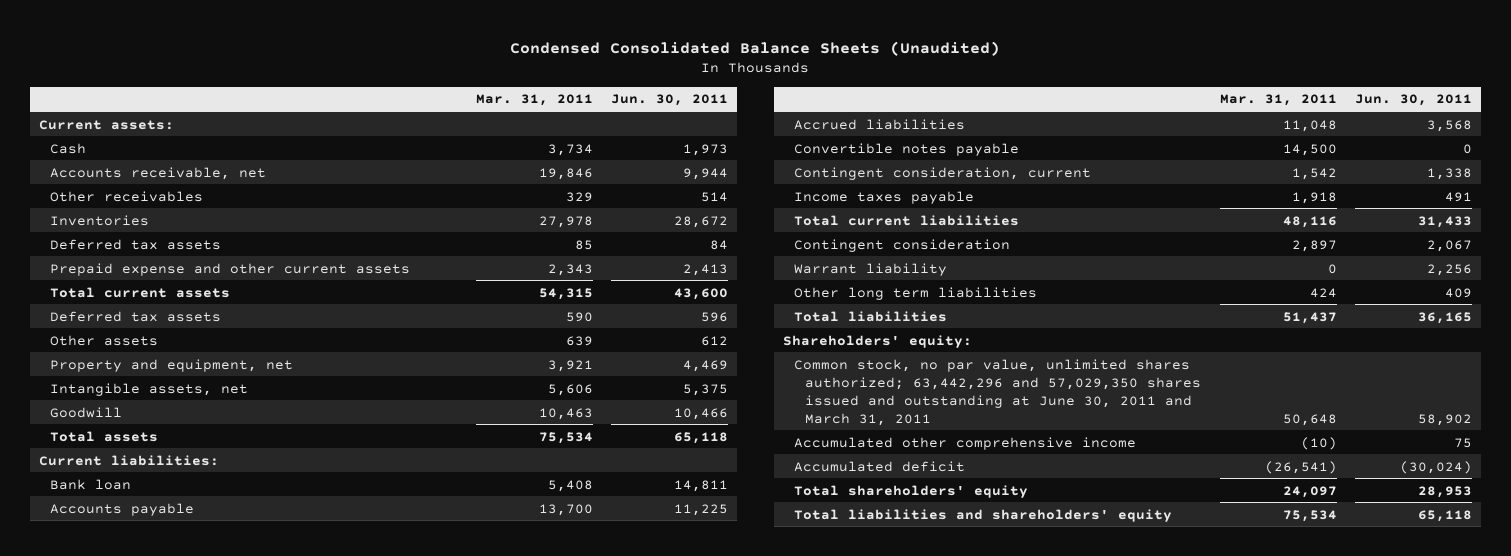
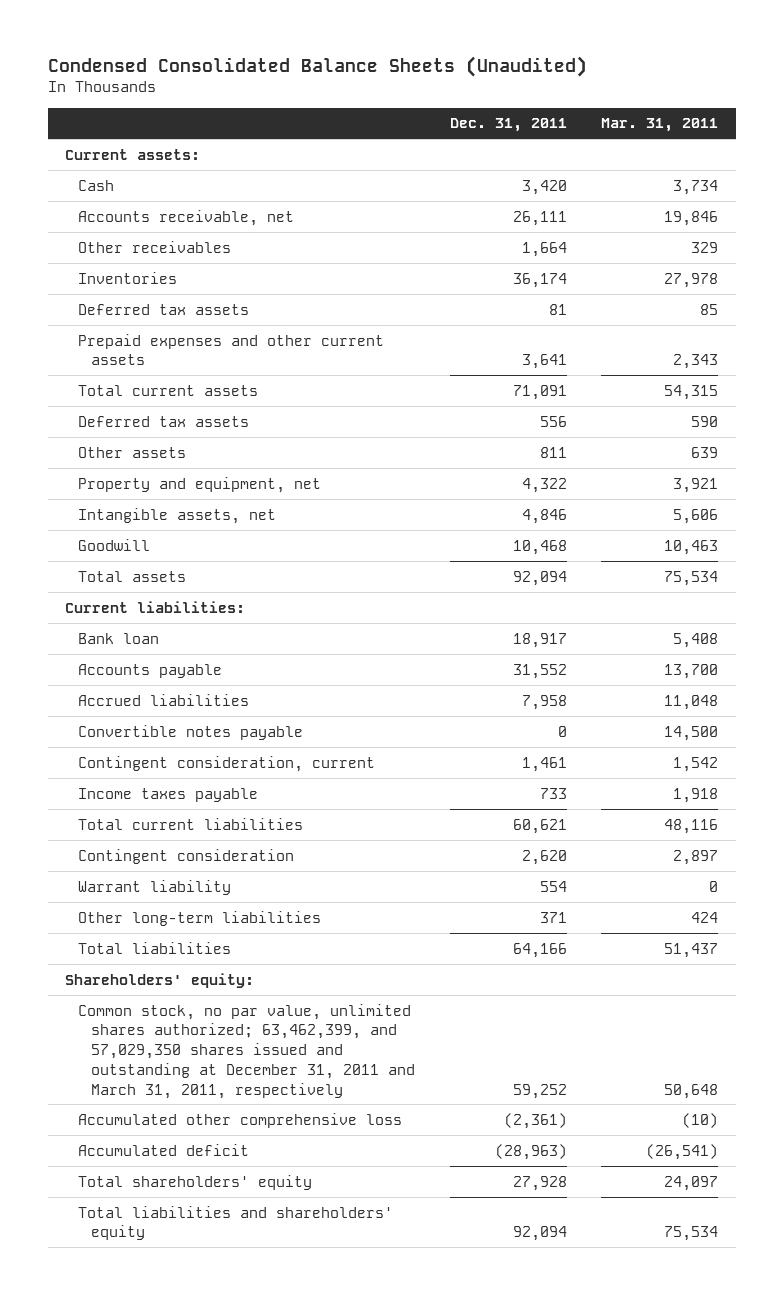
[611,94,729,107] Jun. 30, 2011 -> none
none -> [449,118,567,133] Dec. 31, 2011
[50,262,411,276] Prepaid expense and other current assets -> [78,333,385,366] Prepaid expenses and other current assets
[793,286,1037,300] Other long term liabilities -> [78,910,322,926] Other long-term liabilities
[793,358,1202,426] Common stock, no par value, unlimited shares authorized; 63,442,296 and 57,029,350 shares issued and outstanding at June 30, 2011 and March 31, 2011 -> [78,1003,415,1099] Common stock, no par value, unlimited shares authorized; 63,462,399, and 57,029,350 shares issued and outstanding at December 31, 2011 and March 31, 2011, respectively
[793,436,1136,450] Accumulated other comprehensive income -> [78,1112,403,1128] Accumulated other comprehensive loss

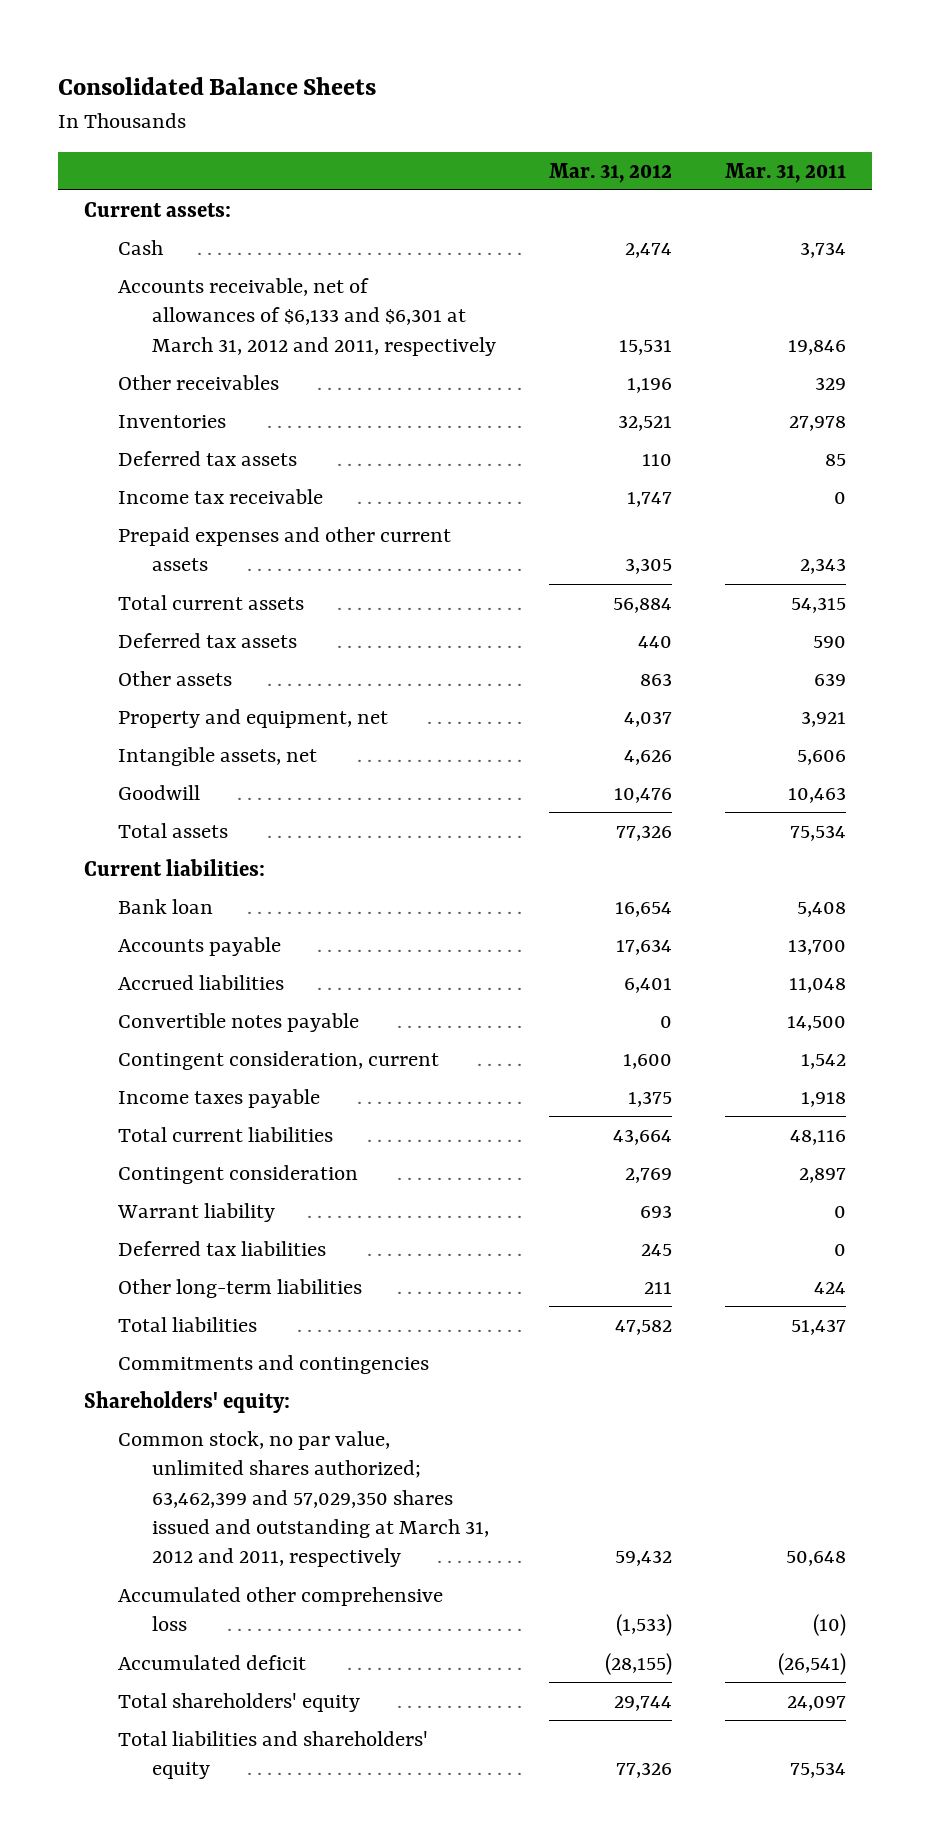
[48,55,588,77] Condensed Consolidated Balance Sheets (Unaudited) -> [57,77,376,96] Consolidated Balance Sheets
[449,118,567,133] Dec. 31, 2011 -> none
none -> [548,162,672,183] Mar. 31, 2012
[78,209,295,226] Accounts receivable, net -> [118,277,496,356] Accounts receivable, net of allowances of $6,133 and $6,301 at March 31, 2012 and 2011, respectively
none -> [118,488,324,504] Income tax receivable
none -> [118,1240,327,1256] Deferred tax liabilities
none -> [118,1354,430,1374] Commitments and contingencies
[78,1003,415,1099] Common stock, no par value, unlimited shares authorized; 63,462,399, and 57,029,350 shares issued and outstanding at December 31, 2011 and March 31, 2011, respectively -> [118,1430,489,1568] Common stock, no par value, unlimited shares authorized; 63,462,399 and 57,029,350 shares issued and outstanding at March 31, 2012 and 2011, respectively

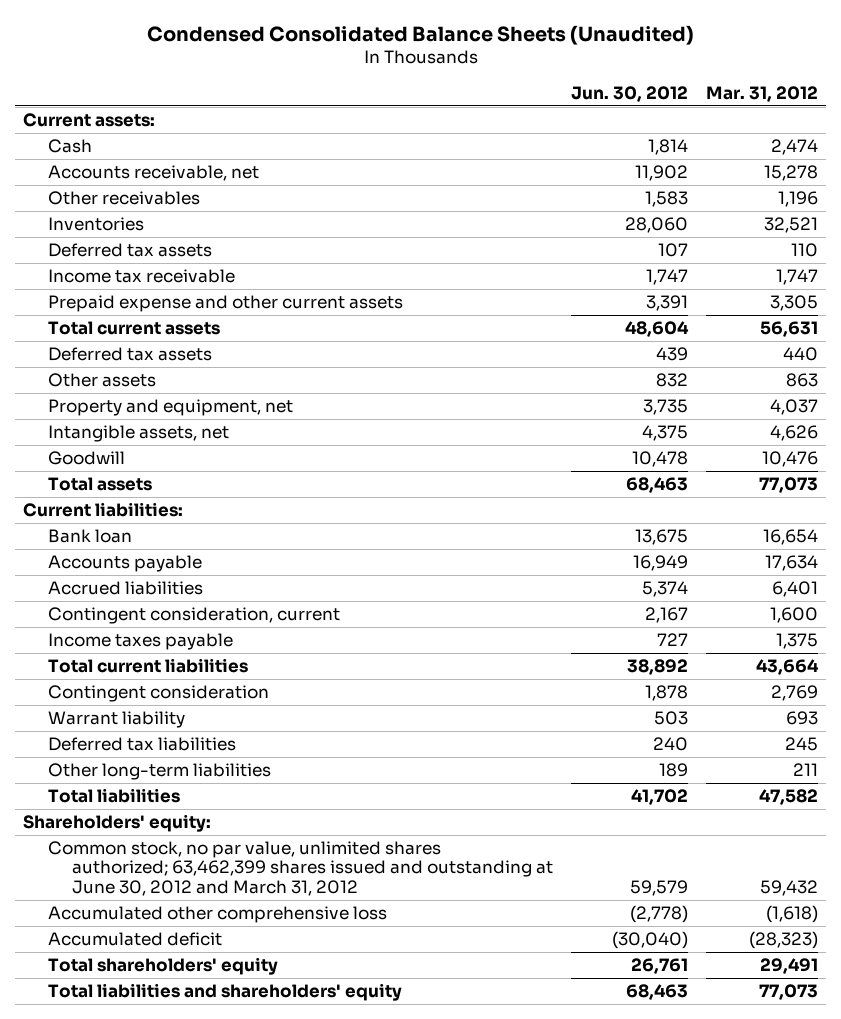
[57,77,376,96] Consolidated Balance Sheets -> [146,24,694,45] Condensed Consolidated Balance Sheets (Unaudited)
[724,162,846,183] Mar. 31, 2011 -> none
none -> [571,86,689,103] Jun. 30, 2012
[118,277,496,356] Accounts receivable, net of allowances of $6,133 and $6,301 at March 31, 2012 and 2011, respectively -> [47,164,259,181] Accounts receivable, net
[618,338,672,355] 15,531 -> [763,164,818,181] 15,278
[118,526,452,572] Prepaid expenses and other current assets -> [47,294,403,312] Prepaid expense and other current assets
[612,597,672,613] 56,884 -> [759,320,818,337] 56,631
[615,824,672,841] 77,326 -> [758,476,818,493] 77,073
[118,1012,360,1032] Convertible notes payable -> none
[118,1354,430,1374] Commitments and contingencies -> none
[118,1430,489,1568] Common stock, no par value, unlimited shares authorized; 63,462,399 and 57,029,350 shares issued and outstanding at March 31, 2012 and 2011, respectively -> [47,840,554,896] Common stock, no par value, unlimited shares authorized; 63,462,399 shares issued and outstanding at June 30, 2012 and March 31, 2012
[615,1614,672,1637] (1,533) -> [765,904,818,923] (1,618)
[604,1652,672,1675] (28,155) -> [748,930,818,949] (28,323)
[613,1695,672,1711] 29,744 -> [759,957,818,974] 29,491
[615,1762,672,1779] 77,326 -> [758,983,818,1000] 77,073

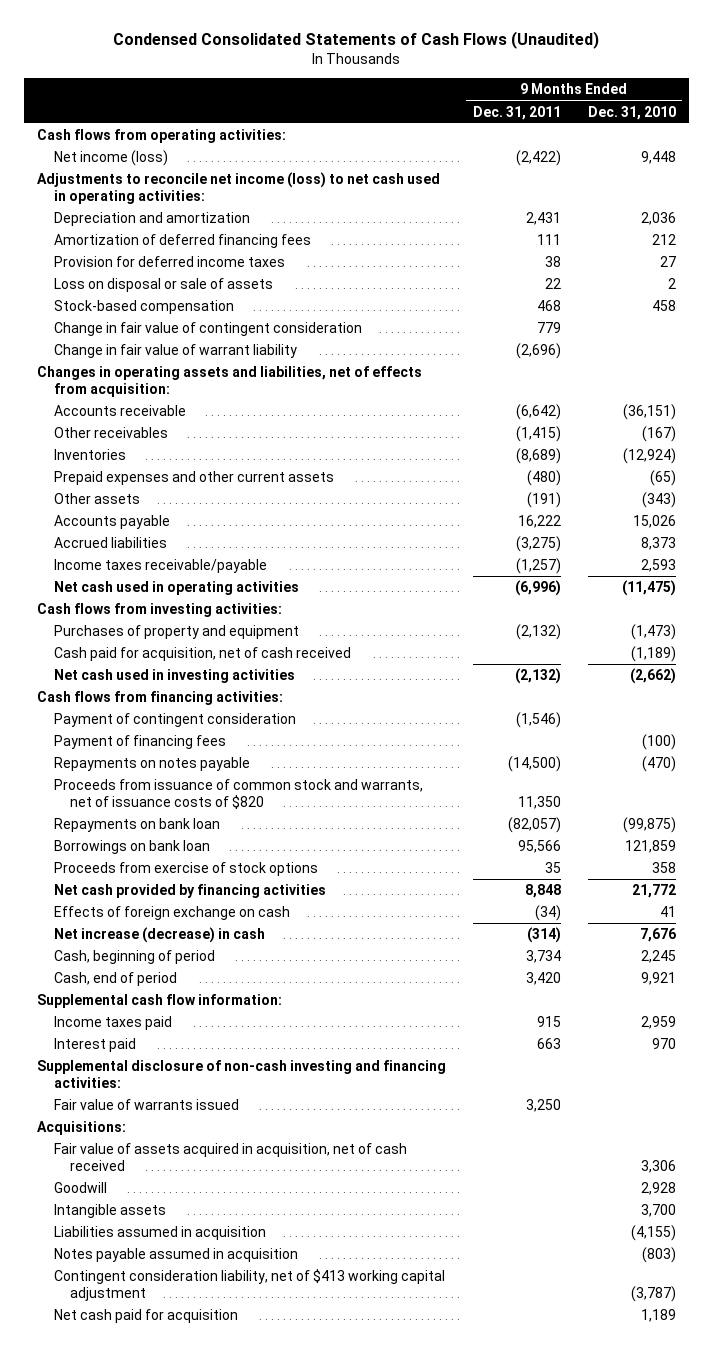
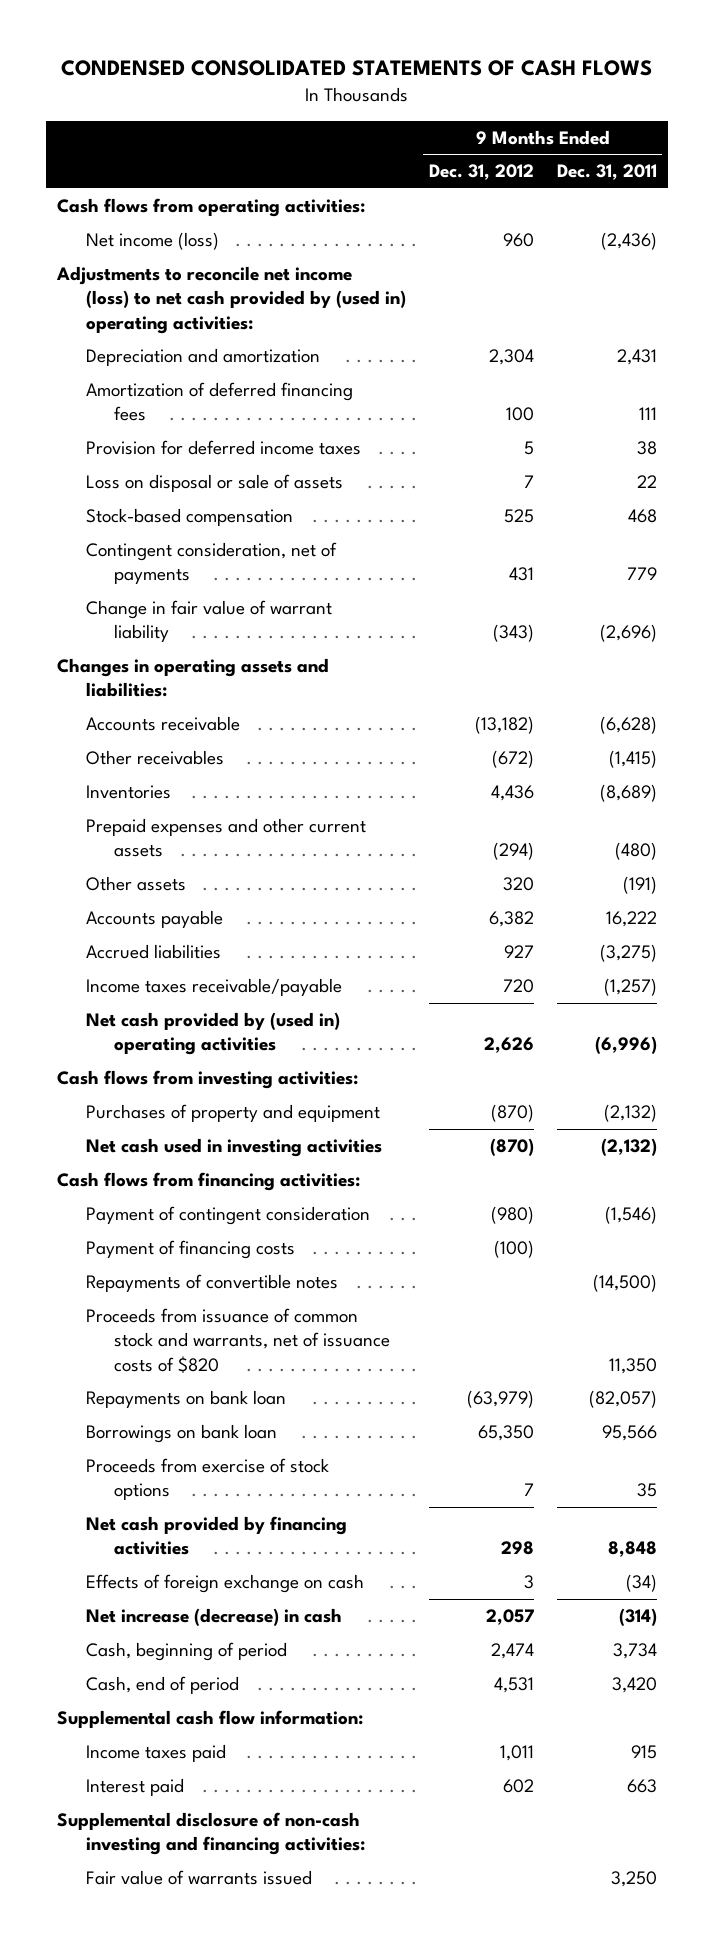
[113,31,600,50] Condensed Consolidated Statements of Cash Flows (Unaudited) -> [60,60,652,77] CONDENSED CONSOLIDATED STATEMENTS OF CASH FLOWS
[587,105,676,120] Dec. 31, 2010 -> none
none -> [428,164,534,181] Dec. 31, 2012
[515,150,561,167] (2,422) -> [600,232,657,251] (2,436)
[37,172,441,205] Adjustments to reconcile net income (loss) to net cash used in operating activities: -> [56,266,406,334] Adjustments to reconcile net income (loss) to net cash provided by (used in) operating activities:
[53,322,362,337] Change in fair value of contingent consideration -> [85,542,337,585] Contingent consideration, net of payments
[37,366,423,398] Changes in operating assets and liabilities, net of effects from acquisition: -> [57,658,330,698] Changes in operating assets and liabilities:
[515,404,561,421] (6,642) -> [599,716,657,735] (6,628)
[53,581,299,596] Net cash used in operating activities -> [85,1012,340,1056] Net cash provided by (used in) operating activities
[53,647,351,662] Cash paid for acquisition, net of cash received -> none
[53,735,226,750] Payment of financing fees -> [85,1240,295,1260] Payment of financing costs
[53,757,250,772] Repayments on notes payable -> [85,1274,338,1293] Repayments of convertible notes
[37,1121,127,1136] Acquisitions: -> none
[53,1143,407,1172] Fair value of assets acquired in acquisition, net of cash received -> none
[53,1182,107,1194] Goodwill -> none
[53,1204,166,1219] Intangible assets -> none
[53,1226,266,1241] Liabilities assumed in acquisition -> none
[53,1248,298,1263] Notes payable assumed in acquisition -> none
[53,1269,445,1302] Contingent consideration liability, net of $413 working capital adjustment -> none
[53,1309,238,1324] Net cash paid for acquisition -> none

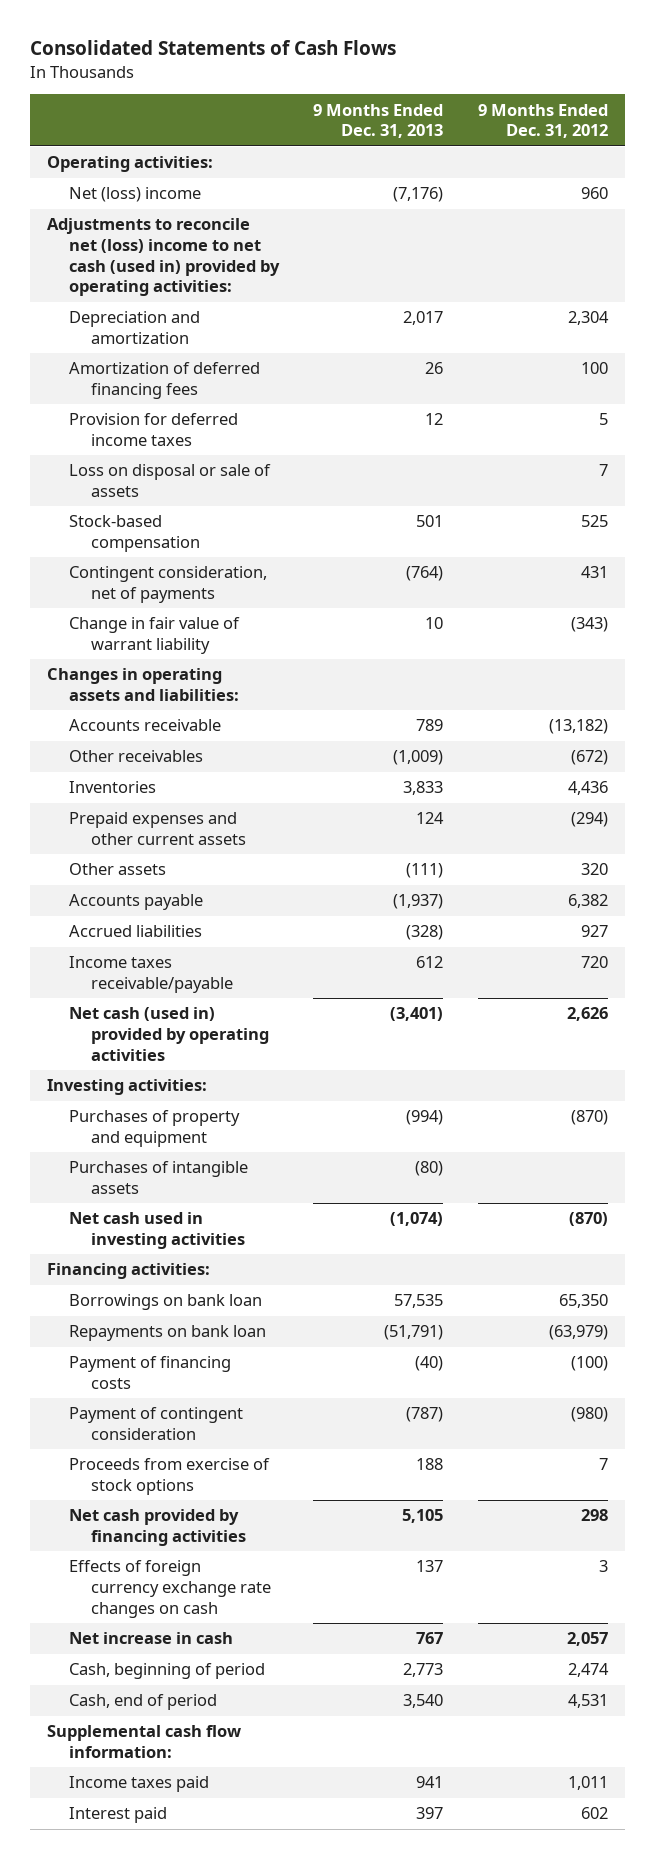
[60,60,652,77] CONDENSED CONSOLIDATED STATEMENTS OF CASH FLOWS -> [29,40,396,56] Consolidated Statements of Cash Flows
[556,164,657,181] Dec. 31, 2011 -> none
none -> [313,103,444,139] 9 Months Ended Dec. 31, 2013
[57,198,366,218] Cash flows from operating activities: -> [46,156,213,173] Operating activities:
[85,232,219,251] Net income (loss) -> [68,187,201,203] Net (loss) income
[56,266,406,334] Adjustments to reconcile net income (loss) to net cash provided by (used in) operating activities: -> [46,218,280,297] Adjustments to reconcile net (loss) income to net cash (used in) provided by operating activities:
[85,1012,340,1056] Net cash provided by (used in) operating activities -> [68,1007,269,1061] Net cash (used in) provided by operating activities
[57,1070,359,1090] Cash flows from investing activities: -> [46,1079,207,1096] Investing activities:
none -> [68,1161,248,1194] Purchases of intangible assets
[85,1274,338,1293] Repayments of convertible notes -> none
[85,1308,391,1373] Proceeds from issuance of common stock and warrants, net of issuance costs of $820 -> none
[57,1172,361,1192] Cash flows from financing activities: -> [46,1263,210,1280] Financing activities:
[85,1390,286,1409] Repayments on bank loan -> [68,1325,266,1342] Repayments on bank loan
[85,1240,295,1260] Payment of financing costs -> [68,1356,231,1389] Payment of financing costs
[85,1206,370,1226] Payment of contingent consideration -> [68,1407,243,1440] Payment of contingent consideration
[85,1574,364,1594] Effects of foreign exchange on cash -> [68,1560,271,1618] Effects of foreign currency exchange rate changes on cash
[85,1608,342,1627] Net increase (decrease) in cash -> [68,1632,233,1645] Net increase in cash
[57,1812,365,1856] Supplemental disclosure of non-cash investing and financing activities: -> none
[85,1870,312,1886] Fair value of warrants issued -> none

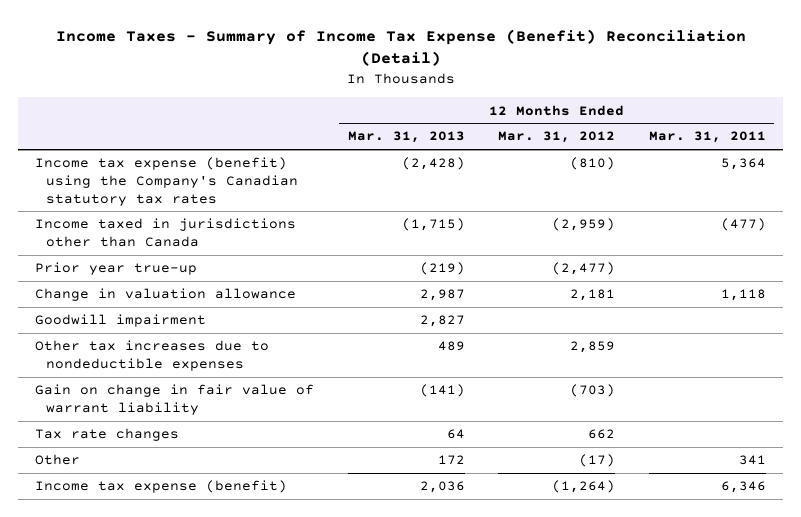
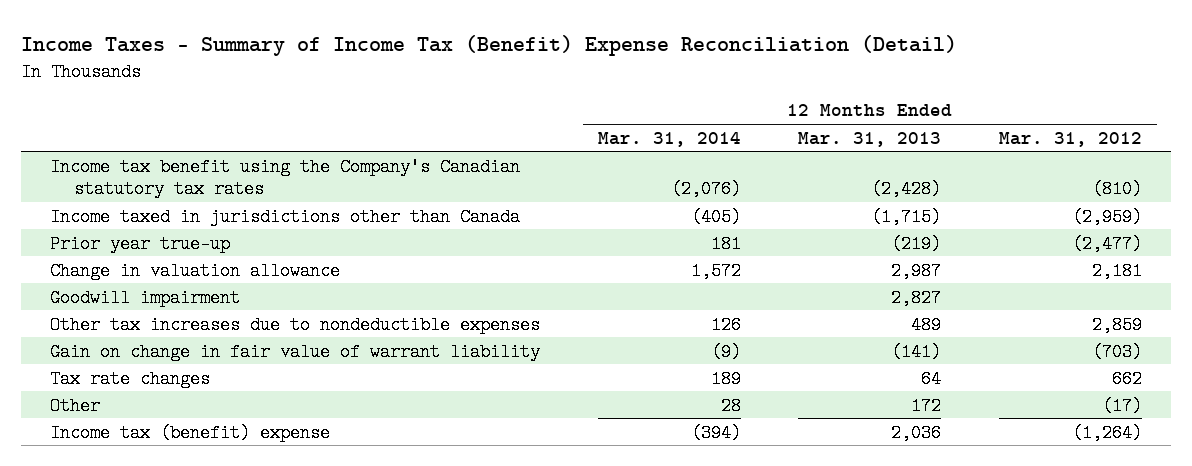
[55,28,746,67] Income Taxes - Summary of Income Tax Expense (Benefit) Reconciliation (Detail) -> [21,35,958,57] Income Taxes - Summary of Income Tax (Benefit) Expense Reconciliation (Detail)
[648,131,766,144] Mar. 31, 2011 -> none
none -> [597,131,741,147] Mar. 31, 2014
[35,157,299,206] Income tax expense (benefit) using the Company's Canadian statutory tax rates -> [49,157,520,198] Income tax benefit using the Company's Canadian statutory tax rates
[35,480,288,494] Income tax expense (benefit) -> [49,423,330,442] Income tax (benefit) expense

